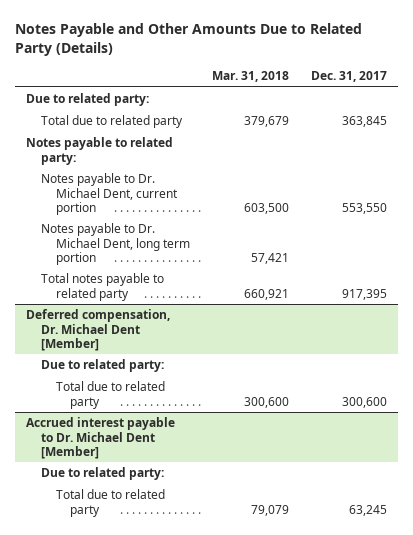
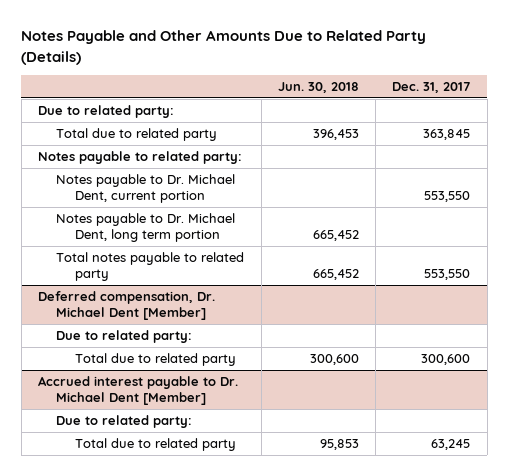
[211,71,289,83] Mar. 31, 2018 -> none
none -> [277,82,359,94] Jun. 30, 2018
[341,288,387,300] 917,395 -> [424,269,471,281] 553,550

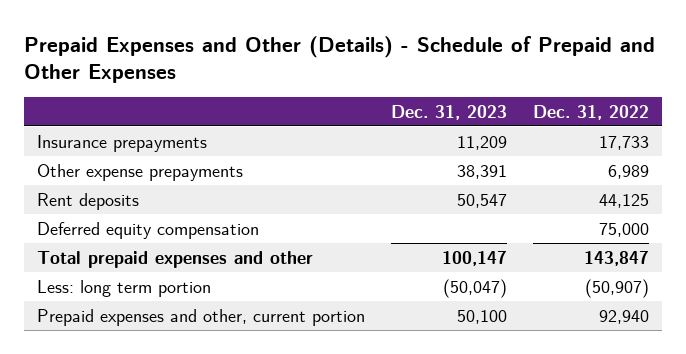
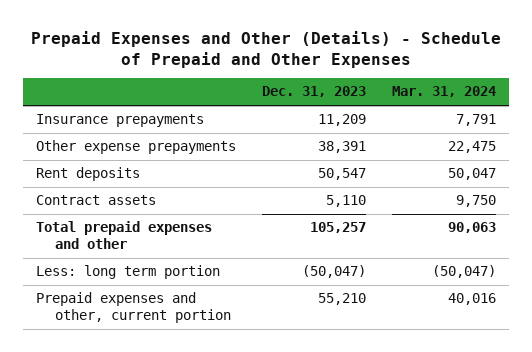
[532,104,649,120] Dec. 31, 2022 -> none
none -> [391,86,496,98] Mar. 31, 2024
[36,221,259,239] Deferred equity compensation -> none
none -> [35,195,156,206] Contract assets
[441,250,507,266] 100,147 -> [309,222,366,234] 105,257
[456,309,507,324] 50,100 -> [317,293,366,306] 55,210

